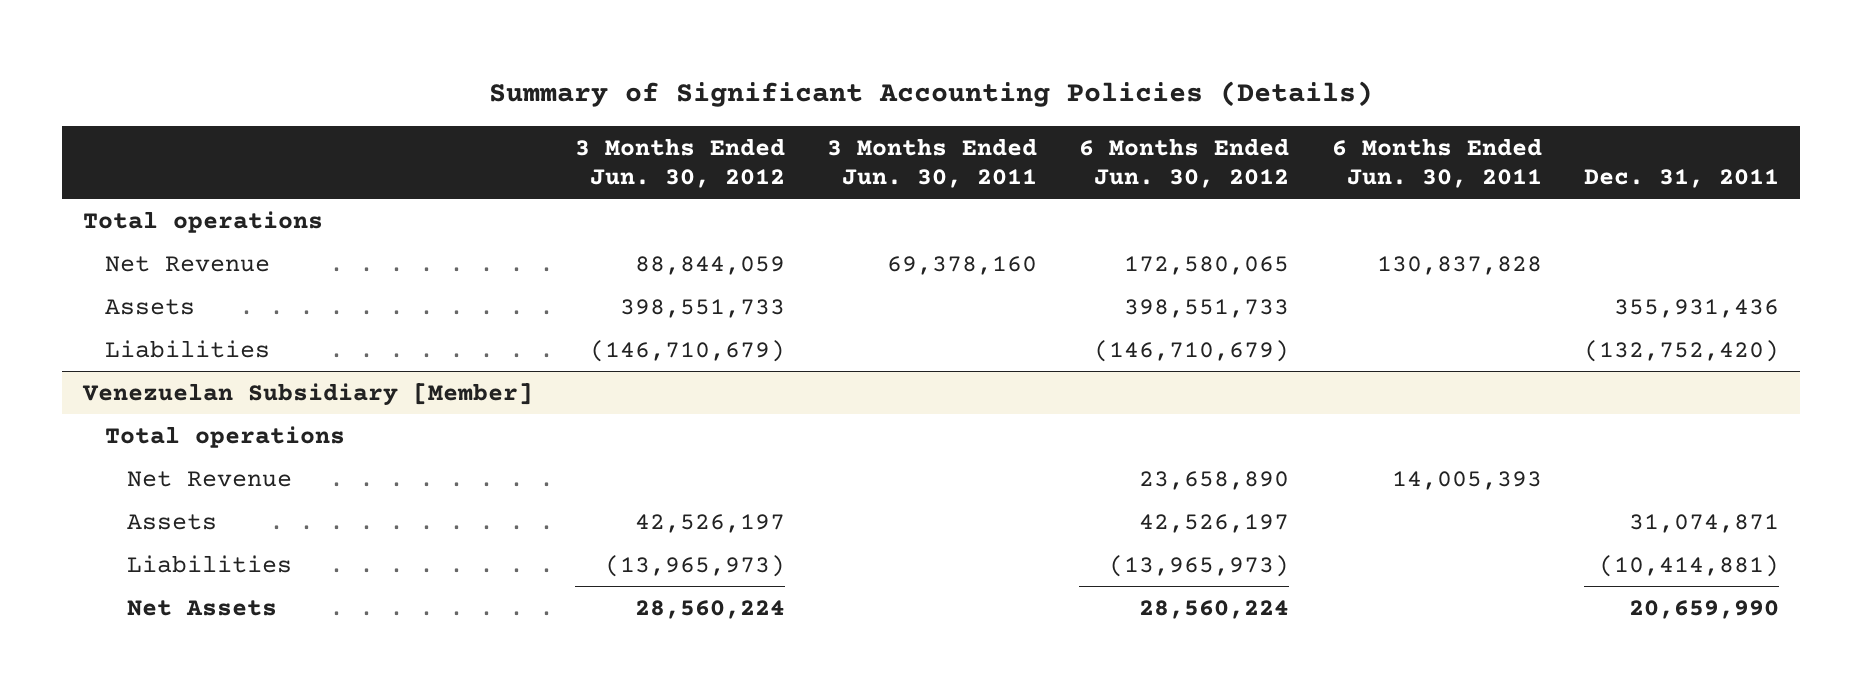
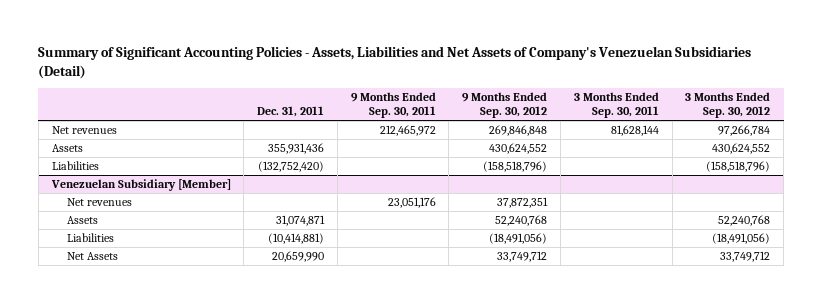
[488,80,1373,107] Summary of Significant Accounting Policies (Details) -> [38,46,752,79] Summary of Significant Accounting Policies - Assets, Liabilities and Net Assets of Company's Venezuelan Subsidiaries (Detail)
[575,137,786,188] 3 Months Ended Jun. 30, 2012 -> none
[827,137,1038,188] 3 Months Ended Jun. 30, 2011 -> none
[1079,137,1290,188] 6 Months Ended Jun. 30, 2012 -> none
[1331,137,1542,188] 6 Months Ended Jun. 30, 2011 -> none
none -> [350,92,436,119] 9 Months Ended Sep. 30, 2011
none -> [462,92,548,119] 9 Months Ended Sep. 30, 2012
none -> [573,92,659,119] 3 Months Ended Sep. 30, 2011
none -> [685,92,771,119] 3 Months Ended Sep. 30, 2012
[83,210,324,233] Total operations -> none
[105,255,271,272] Net Revenue -> [51,126,117,135] Net revenues
[105,425,346,448] Total operations -> none
[126,470,292,487] Net Revenue -> [67,198,133,207] Net revenues

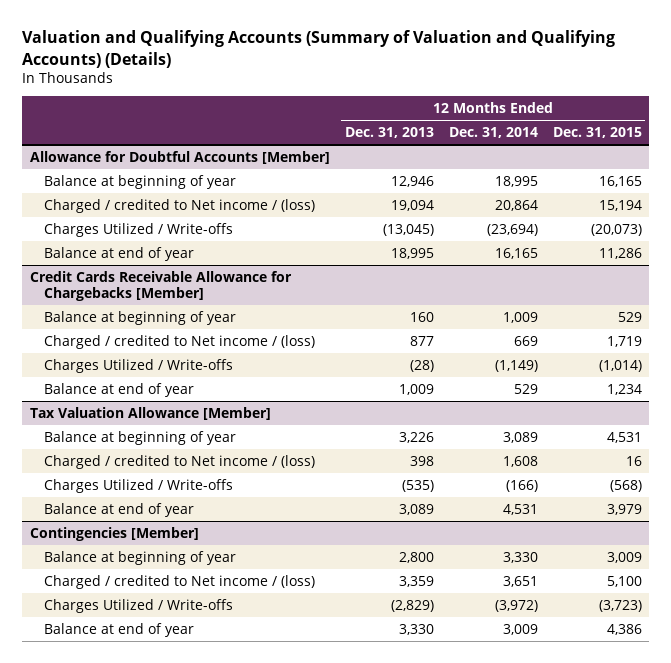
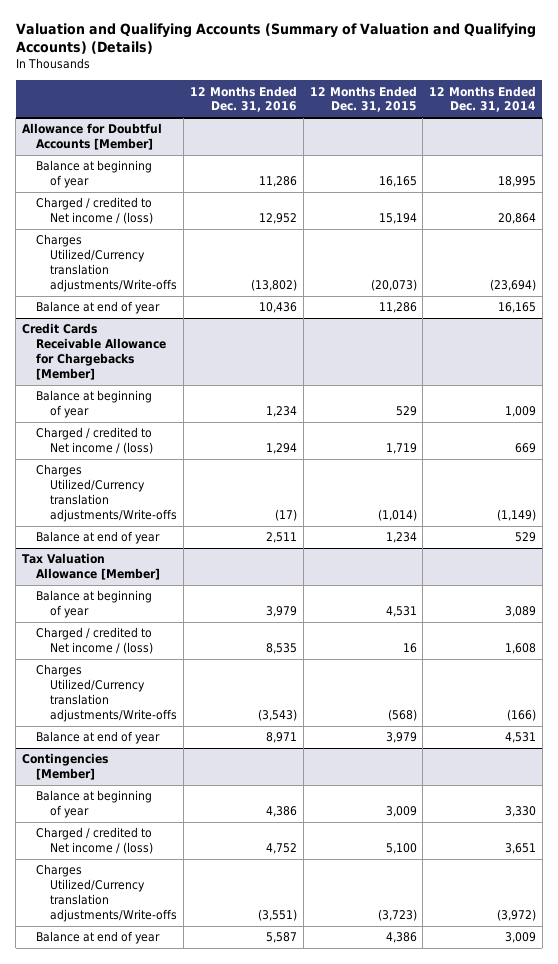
[344,127,434,139] Dec. 31, 2013 -> none
none -> [190,85,298,113] 12 Months Ended Dec. 31, 2016
[44,222,234,237] Charges Utilized / Write-offs -> [36,234,178,293] Charges Utilized/Currency translation adjustments/Write-offs
[44,358,234,373] Charges Utilized / Write-offs -> [36,464,178,523] Charges Utilized/Currency translation adjustments/Write-offs
[44,478,234,493] Charges Utilized / Write-offs -> [36,664,178,723] Charges Utilized/Currency translation adjustments/Write-offs
[44,598,234,613] Charges Utilized / Write-offs -> [36,864,178,923] Charges Utilized/Currency translation adjustments/Write-offs

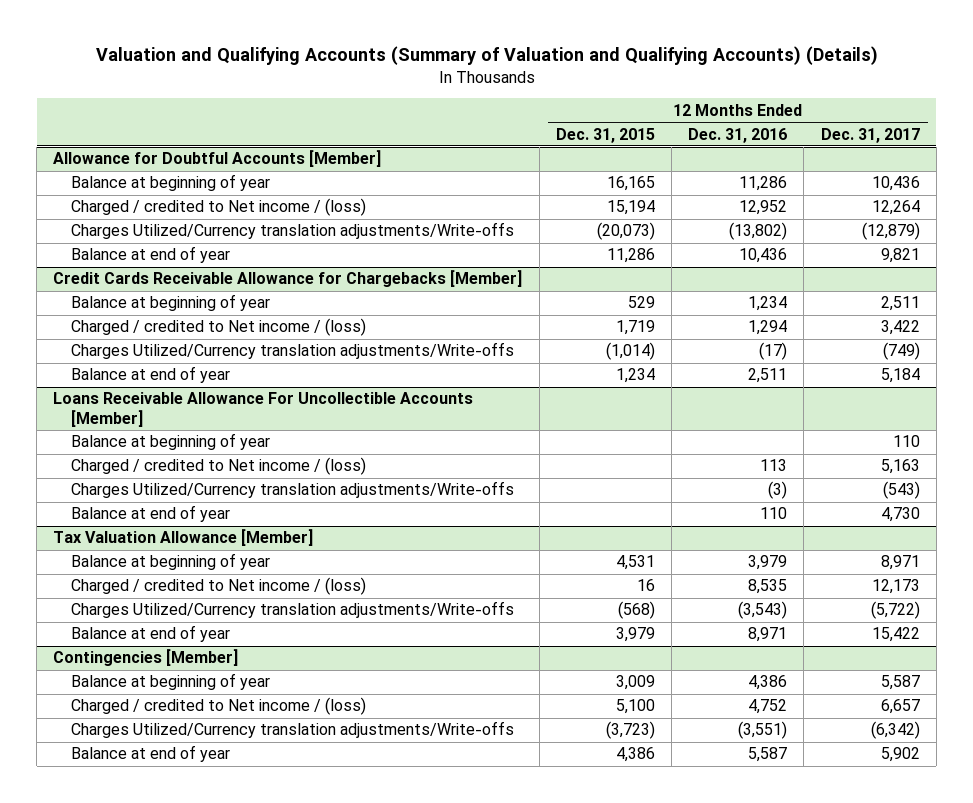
[429,85,537,113] 12 Months Ended Dec. 31, 2014 -> none
none -> [820,127,920,143] Dec. 31, 2017
none -> [53,392,474,428] Loans Receivable Allowance For Uncollectible Accounts [Member]
none -> [71,433,271,451] Balance at beginning of year
none -> [71,457,367,476] Charged / credited to Net income / (loss)
none -> [71,481,515,499] Charges Utilized/Currency translation adjustments/Write-offs
none -> [71,505,231,523] Balance at end of year

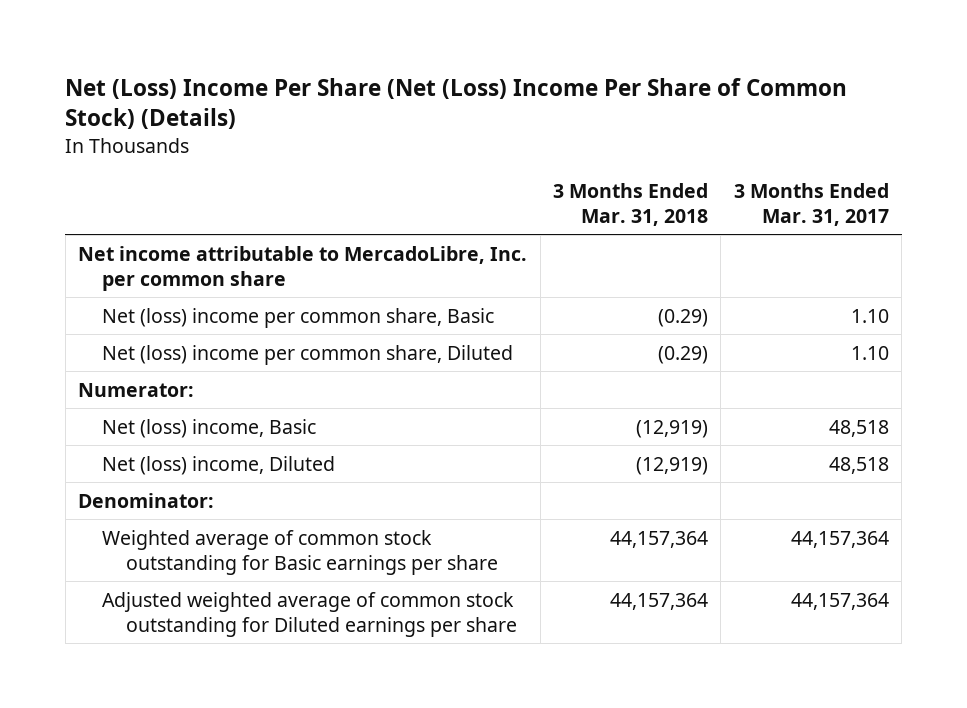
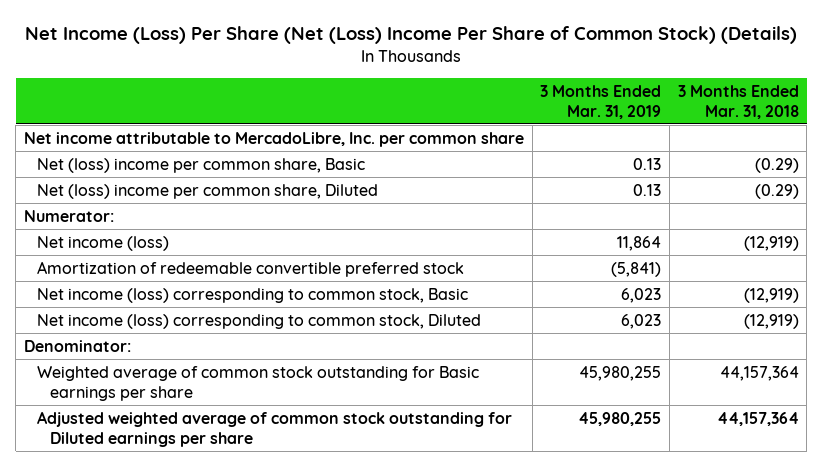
[65,77,848,130] Net (Loss) Income Per Share (Net (Loss) Income Per Share of Common Stock) (Details) -> [25,26,798,45] Net Income (Loss) Per Share (Net (Loss) Income Per Share of Common Stock) (Details)
[733,183,889,227] 3 Months Ended Mar. 31, 2017 -> none
none -> [540,84,662,119] 3 Months Ended Mar. 31, 2019
none -> [36,235,169,251] Net income (loss)
none -> [36,260,464,277] Amortization of redeemable convertible preferred stock
[102,418,317,438] Net (loss) income, Basic -> [36,287,468,303] Net income (loss) corresponding to common stock, Basic
[102,455,336,475] Net (loss) income, Diluted -> [36,313,481,329] Net income (loss) corresponding to common stock, Diluted

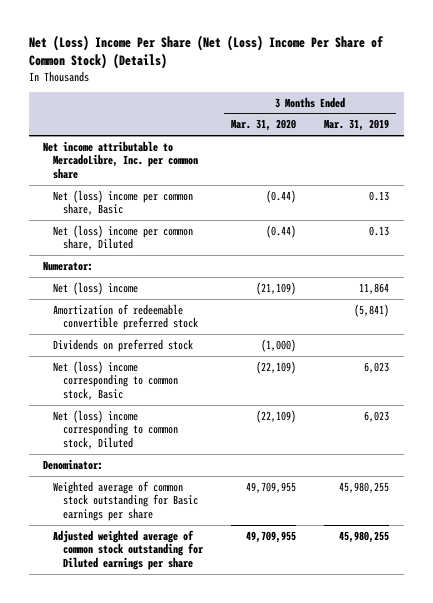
[25,26,798,45] Net Income (Loss) Per Share (Net (Loss) Income Per Share of Common Stock) (Details) -> [29,34,385,69] Net (Loss) Income Per Share (Net (Loss) Income Per Share of Common Stock) (Details)
[677,84,799,119] 3 Months Ended Mar. 31, 2018 -> none
none -> [231,119,297,132] Mar. 31, 2020
[36,235,169,251] Net income (loss) -> [53,281,139,295] Net (loss) income
none -> [53,338,194,352] Dividends on preferred stock
[36,287,468,303] Net income (loss) corresponding to common stock, Basic -> [53,360,179,400] Net (loss) income corresponding to common stock, Basic
[36,313,481,329] Net income (loss) corresponding to common stock, Diluted -> [53,409,179,449] Net (loss) income corresponding to common stock, Diluted

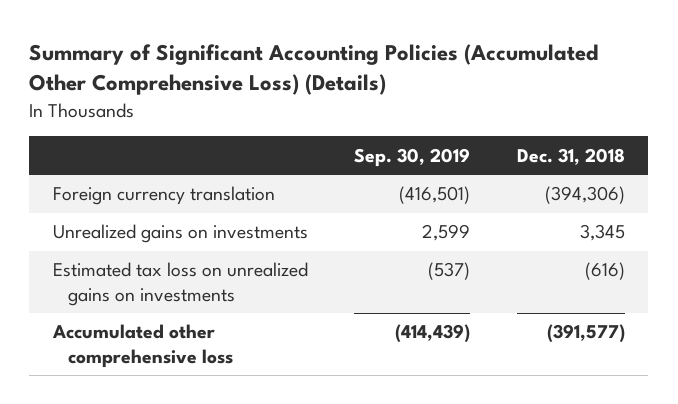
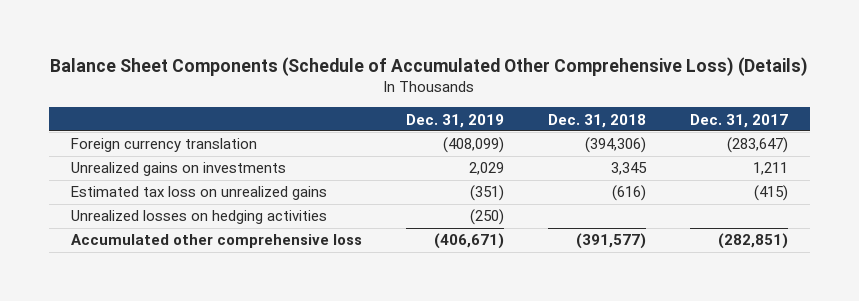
[29,43,600,96] Summary of Significant Accounting Policies (Accumulated Other Comprehensive Loss) (Details) -> [50,56,809,76] Balance Sheet Components (Schedule of Accumulated Other Comprehensive Loss) (Details)
[354,147,471,167] Sep. 30, 2019 -> none
none -> [405,113,504,128] Dec. 31, 2019
none -> [690,113,789,128] Dec. 31, 2017
[52,262,308,306] Estimated tax loss on unrealized gains on investments -> [70,186,327,201] Estimated tax loss on unrealized gains
none -> [70,210,327,225] Unrealized losses on hedging activities

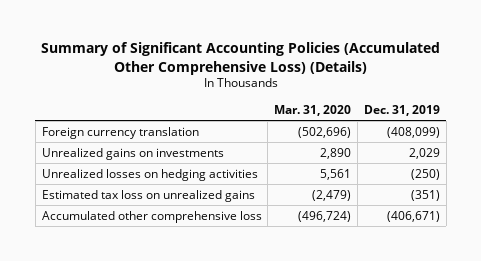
[50,56,809,76] Balance Sheet Components (Schedule of Accumulated Other Comprehensive Loss) (Details) -> [40,42,440,75] Summary of Significant Accounting Policies (Accumulated Other Comprehensive Loss) (Details)
[548,113,647,128] Dec. 31, 2018 -> none
[690,113,789,128] Dec. 31, 2017 -> none
none -> [274,104,352,116] Mar. 31, 2020
[70,186,327,201] Estimated tax loss on unrealized gains -> [41,189,255,202] Estimated tax loss on unrealized gains

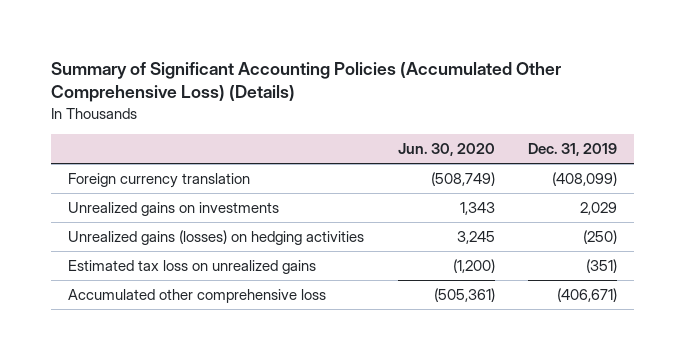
[274,104,352,116] Mar. 31, 2020 -> none
none -> [397,143,495,157] Jun. 30, 2020
[41,168,258,181] Unrealized losses on hedging activities -> [67,230,364,246] Unrealized gains (losses) on hedging activities

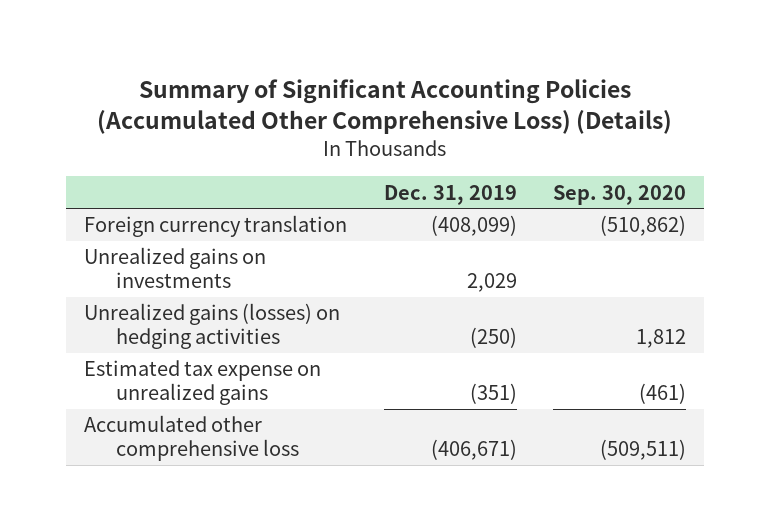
[397,143,495,157] Jun. 30, 2020 -> none
none -> [552,184,686,205] Sep. 30, 2020
[67,260,316,275] Estimated tax loss on unrealized gains -> [84,360,322,406] Estimated tax expense on unrealized gains

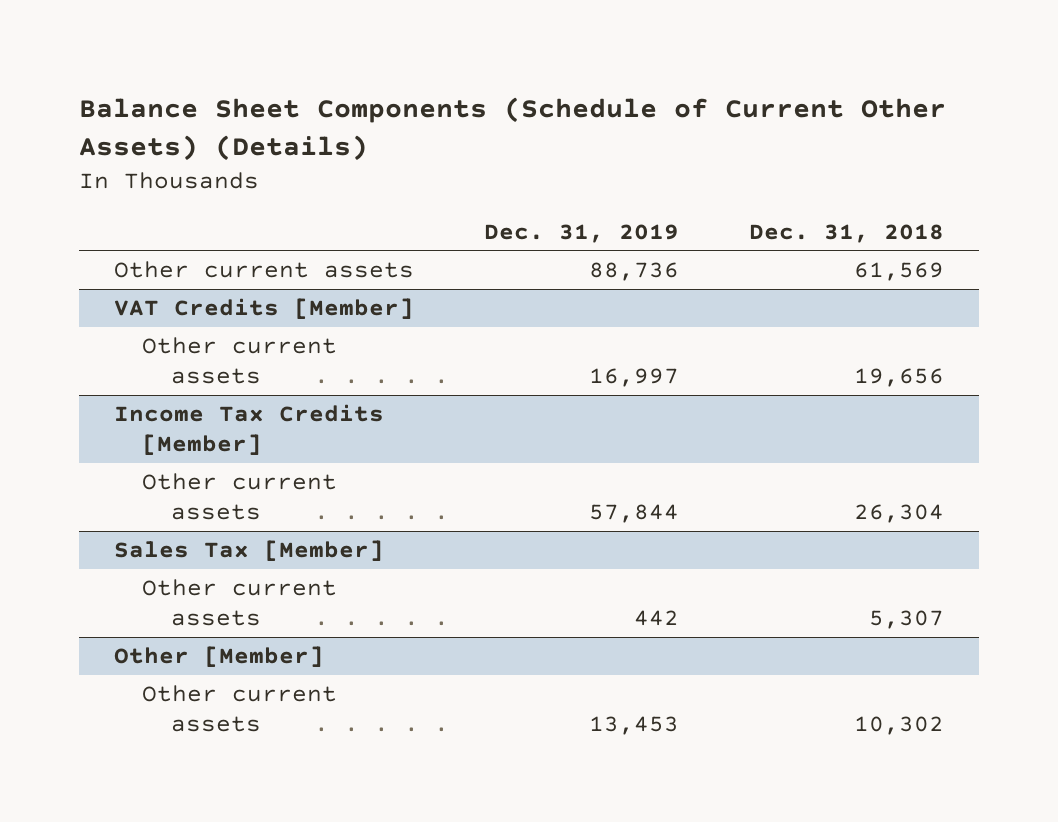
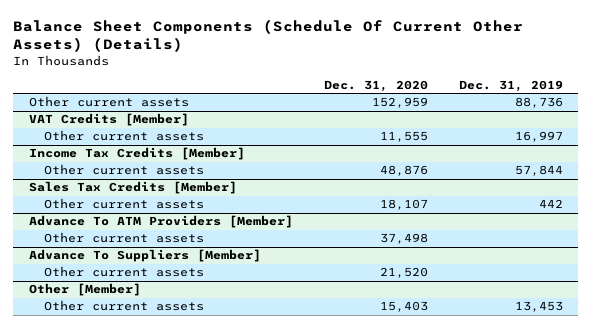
[78,96,946,161] Balance Sheet Components (Schedule of Current Other Assets) (Details) -> [13,19,524,53] Balance Sheet Components (Schedule Of Current Other Assets) (Details)
[749,223,945,243] Dec. 31, 2018 -> none
none -> [323,79,428,92] Dec. 31, 2020
[113,540,384,562] Sales Tax [Member] -> [28,181,237,195] Sales Tax Credits [Member]
none -> [28,215,293,229] Advance To ATM Providers [Member]
none -> [43,232,204,244] Other current assets
none -> [28,249,261,263] Advance To Suppliers [Member]
none -> [43,266,204,278] Other current assets

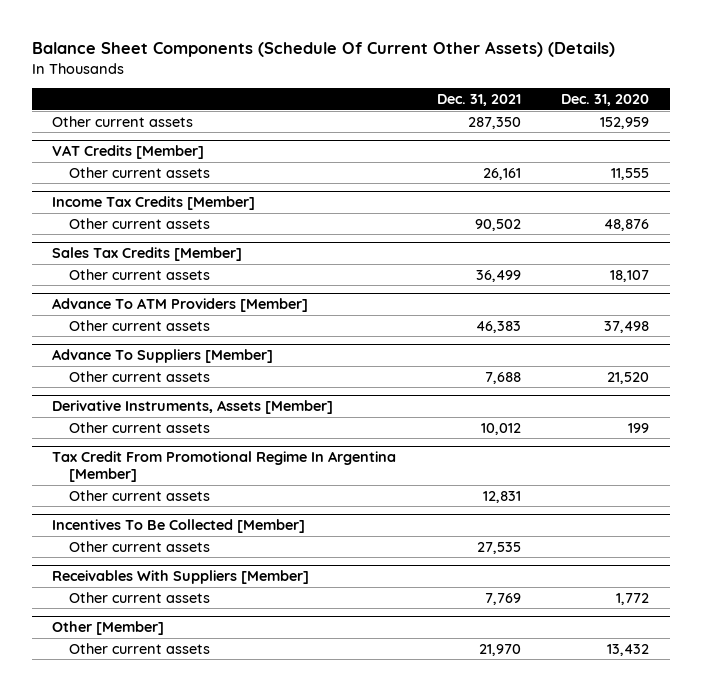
[458,79,563,92] Dec. 31, 2019 -> none
none -> [436,94,521,107] Dec. 31, 2021
none -> [52,400,334,415] Derivative Instruments, Assets [Member]
none -> [69,421,211,433] Other current assets
none -> [52,451,397,483] Tax Credit From Promotional Regime In Argentina [Member]
none -> [69,489,211,501] Other current assets
none -> [52,519,306,534] Incentives To Be Collected [Member]
none -> [69,540,211,552] Other current assets
none -> [52,570,310,585] Receivables With Suppliers [Member]
none -> [69,591,211,603] Other current assets
[379,301,428,313] 15,403 -> [607,643,650,656] 13,432

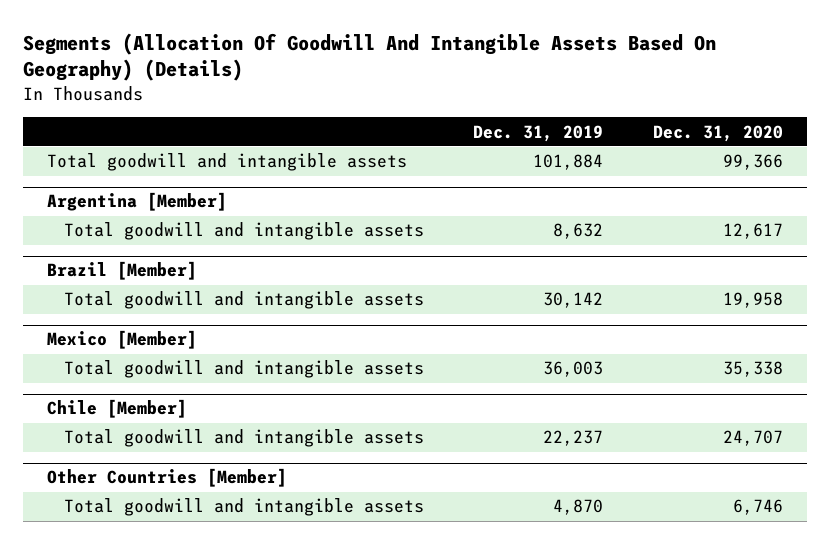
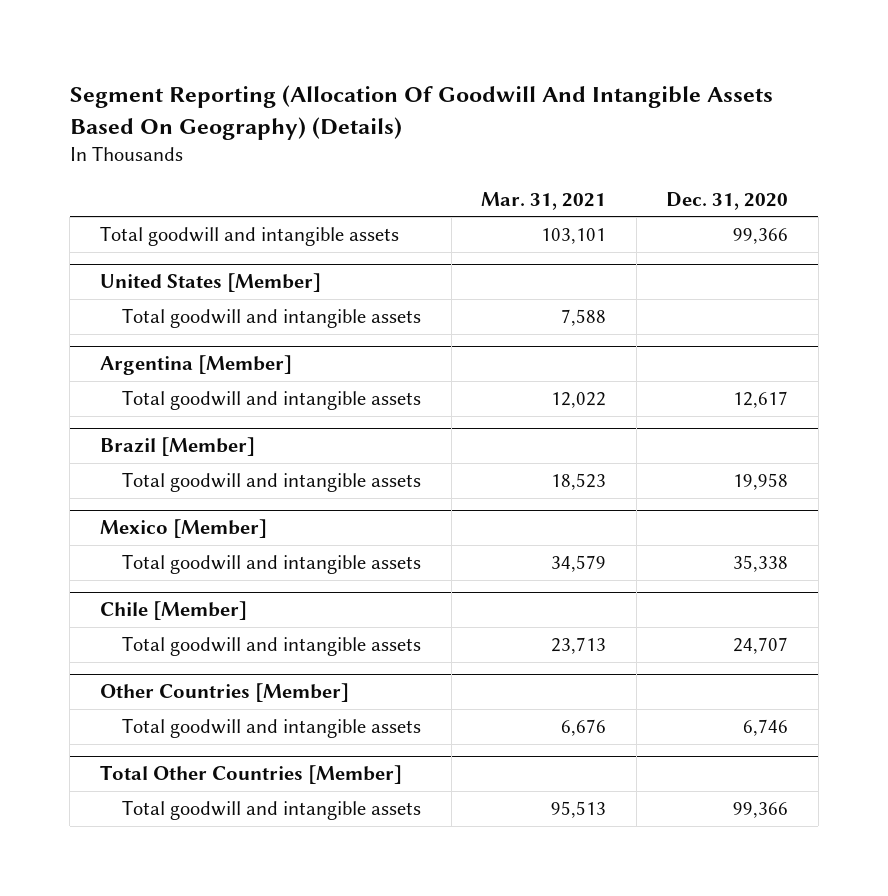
[22,32,716,82] Segments (Allocation Of Goodwill And Intangible Assets Based On Geography) (Details) -> [69,84,773,140] Segment Reporting (Allocation Of Goodwill And Intangible Assets Based On Geography) (Details)
[473,124,604,142] Dec. 31, 2019 -> none
none -> [481,191,607,210] Mar. 31, 2021
none -> [99,273,321,293] United States [Member]
none -> [122,307,422,328] Total goodwill and intangible assets
none -> [99,765,402,785] Total Other Countries [Member]
none -> [122,799,422,820] Total goodwill and intangible assets

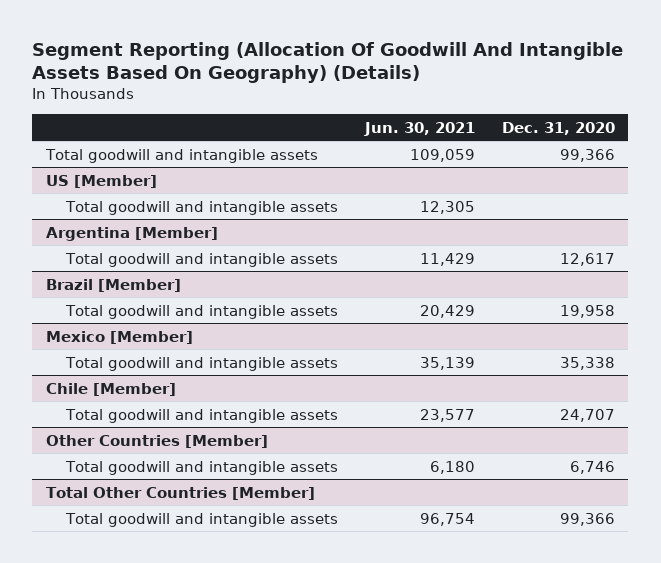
[481,191,607,210] Mar. 31, 2021 -> none
none -> [363,121,475,136] Jun. 30, 2021
[99,273,321,293] United States [Member] -> [45,174,157,188] US [Member]

